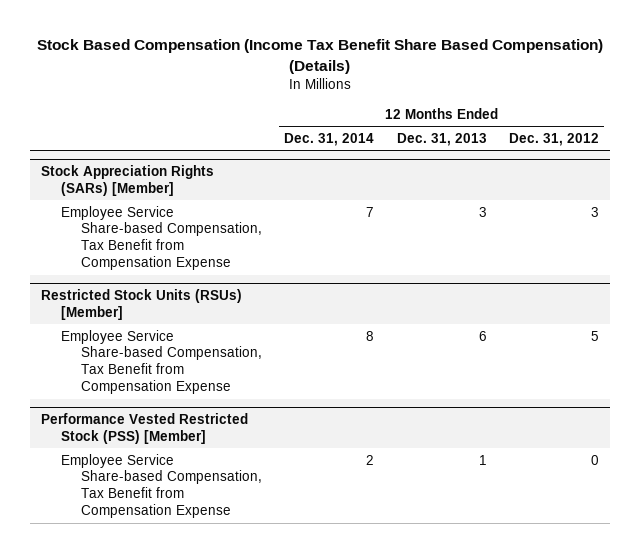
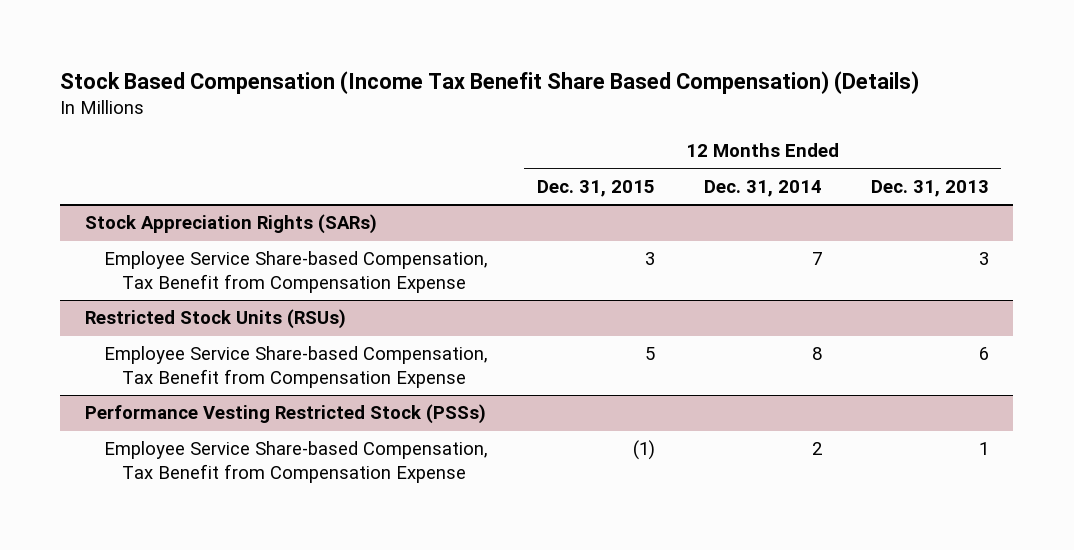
[508,132,599,146] Dec. 31, 2012 -> none
none -> [536,179,655,197] Dec. 31, 2015
[40,165,214,196] Stock Appreciation Rights (SARs) [Member] -> [84,214,377,235] Stock Appreciation Rights (SARs)
[40,289,242,320] Restricted Stock Units (RSUs) [Member] -> [84,309,346,330] Restricted Stock Units (RSUs)
[40,413,248,444] Performance Vested Restricted Stock (PSS) [Member] -> [84,404,486,425] Performance Vesting Restricted Stock (PSSs)

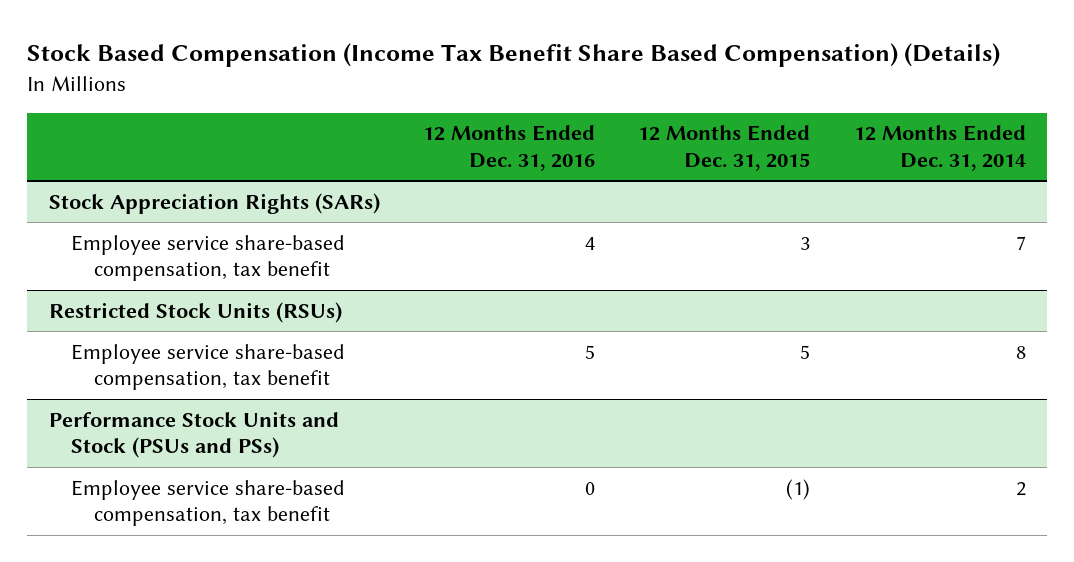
[870,179,989,197] Dec. 31, 2013 -> none
none -> [423,125,596,171] 12 Months Ended Dec. 31, 2016
[103,251,488,293] Employee Service Share-based Compensation, Tax Benefit from Compensation Expense -> [71,234,346,282] Employee service share-based compensation, tax benefit
[103,346,488,388] Employee Service Share-based Compensation, Tax Benefit from Compensation Expense -> [71,343,346,391] Employee service share-based compensation, tax benefit
[84,404,486,425] Performance Vesting Restricted Stock (PSSs) -> [48,410,339,459] Performance Stock Units and Stock (PSUs and PSs)
[103,441,488,483] Employee Service Share-based Compensation, Tax Benefit from Compensation Expense -> [71,479,346,527] Employee service share-based compensation, tax benefit

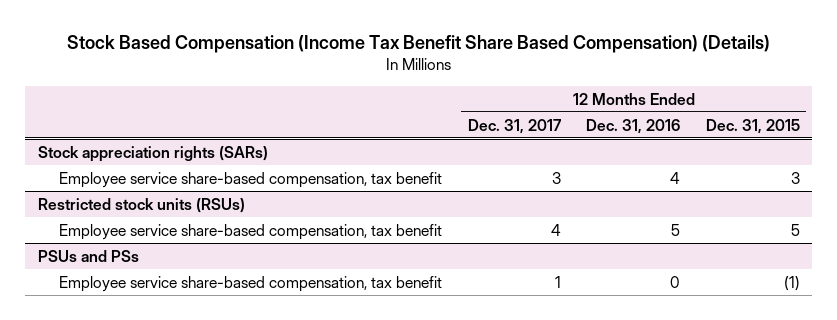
[853,125,1026,171] 12 Months Ended Dec. 31, 2014 -> none
none -> [467,118,561,134] Dec. 31, 2017
[48,192,380,214] Stock Appreciation Rights (SARs) -> [37,145,268,162] Stock appreciation rights (SARs)
[48,301,342,323] Restricted Stock Units (RSUs) -> [37,197,245,213] Restricted stock units (RSUs)
[48,410,339,459] Performance Stock Units and Stock (PSUs and PSs) -> [37,249,139,262] PSUs and PSs

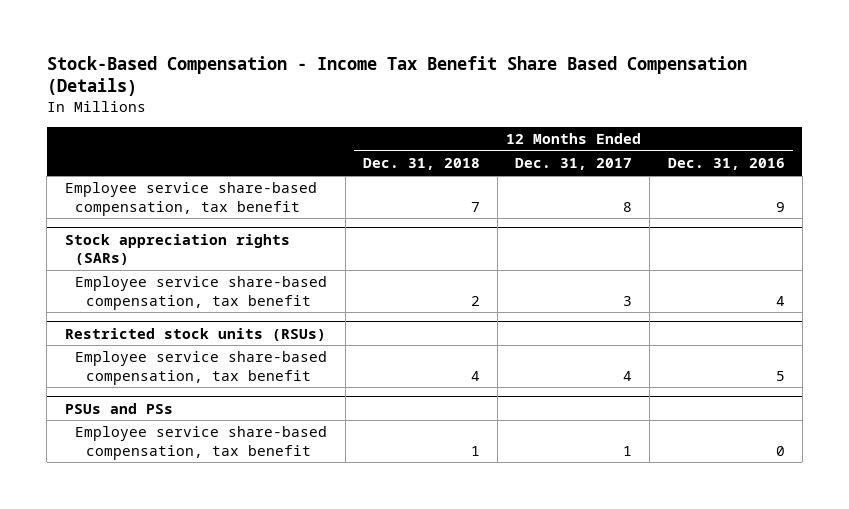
[66,35,770,54] Stock Based Compensation (Income Tax Benefit Share Based Compensation) (Details) -> [46,55,747,97] Stock-Based Compensation - Income Tax Benefit Share Based Compensation (Details)
[705,118,800,134] Dec. 31, 2015 -> none
none -> [362,158,480,171] Dec. 31, 2018
none -> [64,182,317,216] Employee service share-based compensation, tax benefit

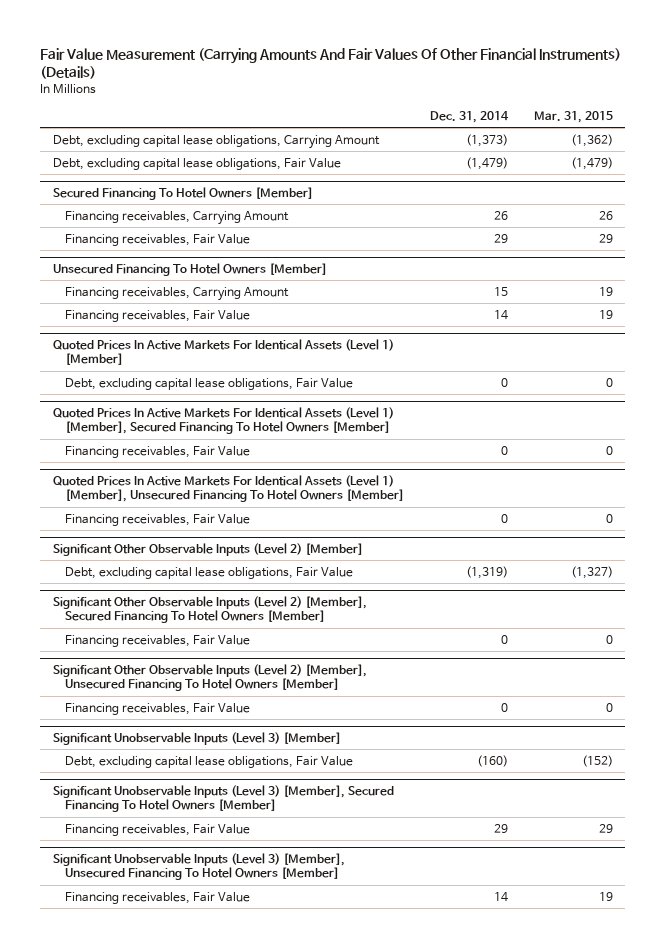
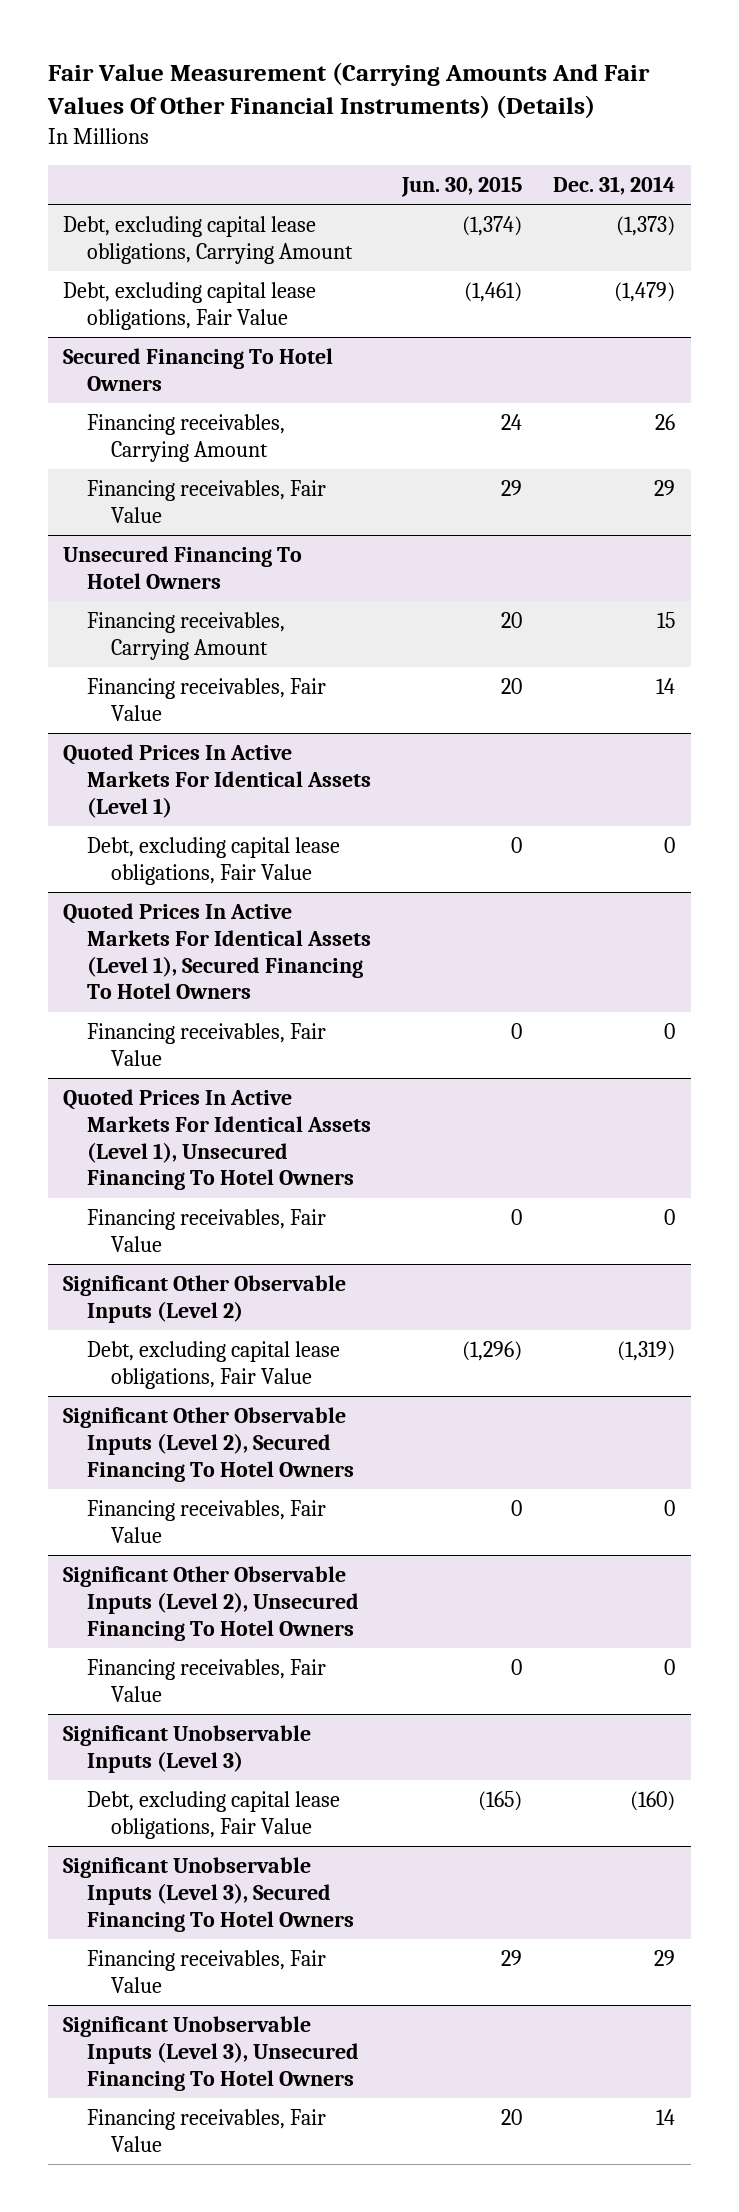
[533,111,613,124] Mar. 31, 2015 -> none
none -> [401,175,523,197] Jun. 30, 2015
[53,186,314,200] Secured Financing To Hotel Owners [Member] -> [63,347,334,391] Secured Financing To Hotel Owners
[53,262,328,276] Unsecured Financing To Hotel Owners [Member] -> [63,545,303,589] Unsecured Financing To Hotel Owners
[53,338,395,366] Quoted Prices In Active Markets For Identical Assets (Level 1) [Member] -> [63,743,372,818] Quoted Prices In Active Markets For Identical Assets (Level 1)
[53,406,395,435] Quoted Prices In Active Markets For Identical Assets (Level 1) [Member], Secured Financing To Hotel Owners [Member] -> [63,902,372,1000] Quoted Prices In Active Markets For Identical Assets (Level 1), Secured Financing To Hotel Owners
[53,474,405,503] Quoted Prices In Active Markets For Identical Assets (Level 1) [Member], Unsecured Financing To Hotel Owners [Member] -> [63,1088,372,1191] Quoted Prices In Active Markets For Identical Assets (Level 1), Unsecured Financing To Hotel Owners
[53,542,364,556] Significant Other Observable Inputs (Level 2) [Member] -> [63,1274,347,1323] Significant Other Observable Inputs (Level 2)
[53,595,368,624] Significant Other Observable Inputs (Level 2) [Member], Secured Financing To Hotel Owners [Member] -> [63,1406,355,1482] Significant Other Observable Inputs (Level 2), Secured Financing To Hotel Owners
[53,663,368,692] Significant Other Observable Inputs (Level 2) [Member], Unsecured Financing To Hotel Owners [Member] -> [63,1565,360,1641] Significant Other Observable Inputs (Level 2), Unsecured Financing To Hotel Owners
[53,731,342,745] Significant Unobservable Inputs (Level 3) [Member] -> [63,1724,312,1773] Significant Unobservable Inputs (Level 3)
[53,784,395,813] Significant Unobservable Inputs (Level 3) [Member], Secured Financing To Hotel Owners [Member] -> [63,1856,355,1932] Significant Unobservable Inputs (Level 3), Secured Financing To Hotel Owners
[53,852,346,881] Significant Unobservable Inputs (Level 3) [Member], Unsecured Financing To Hotel Owners [Member] -> [63,2015,360,2091] Significant Unobservable Inputs (Level 3), Unsecured Financing To Hotel Owners

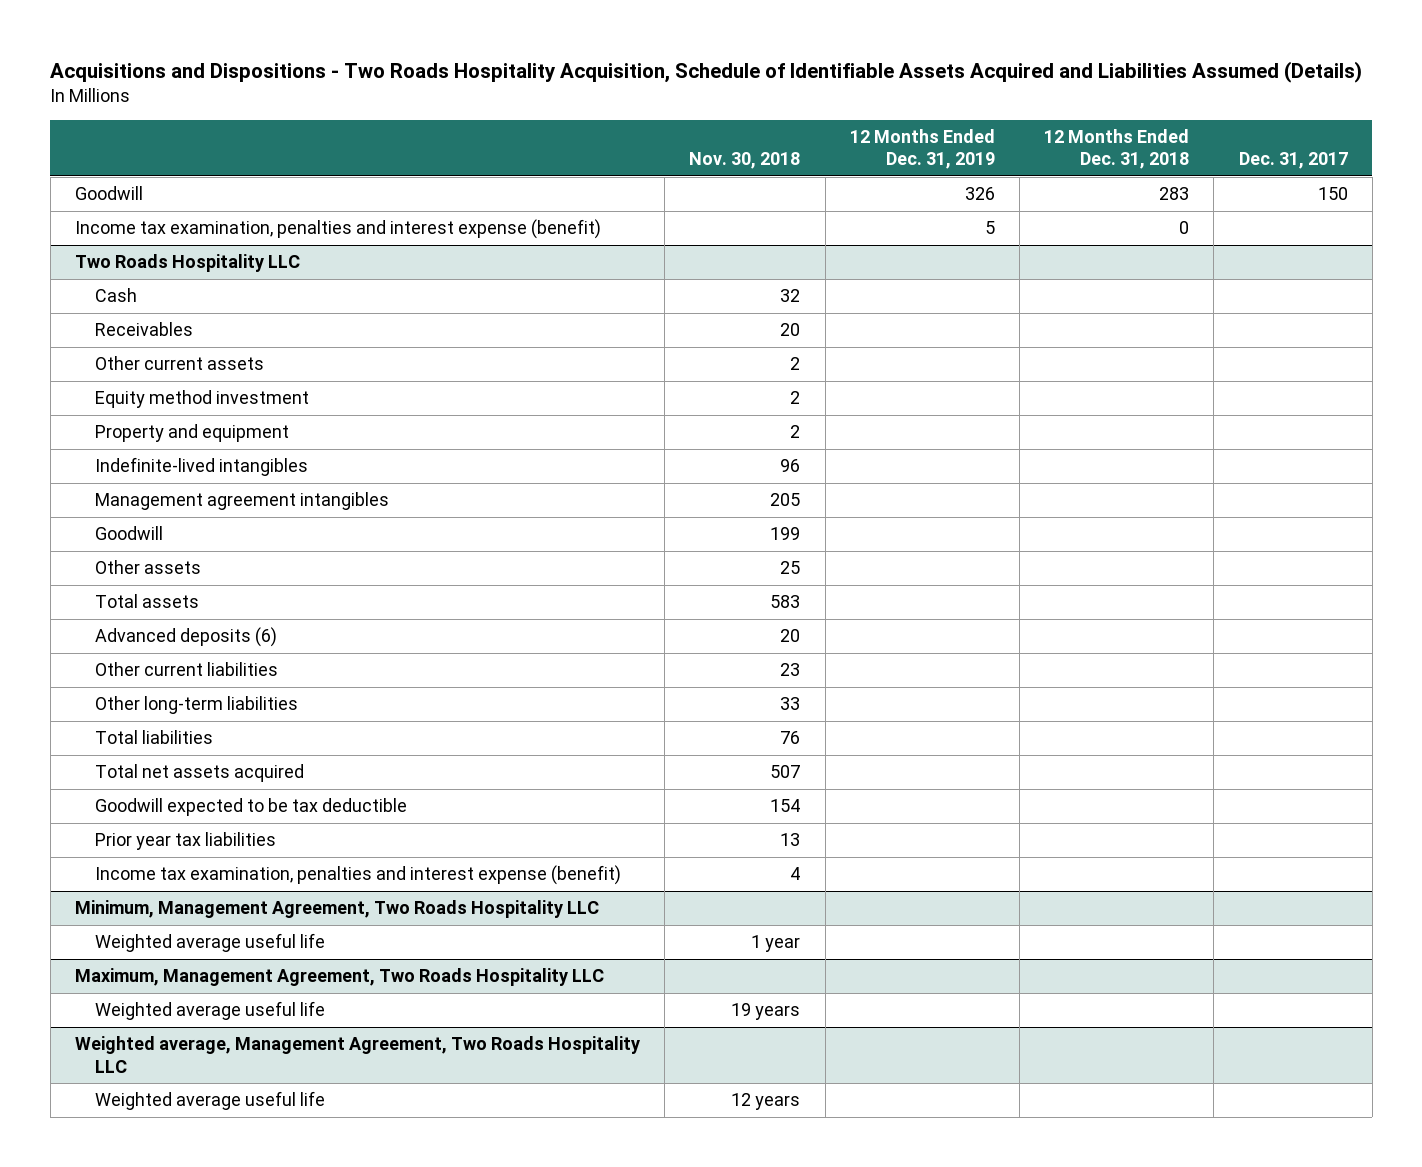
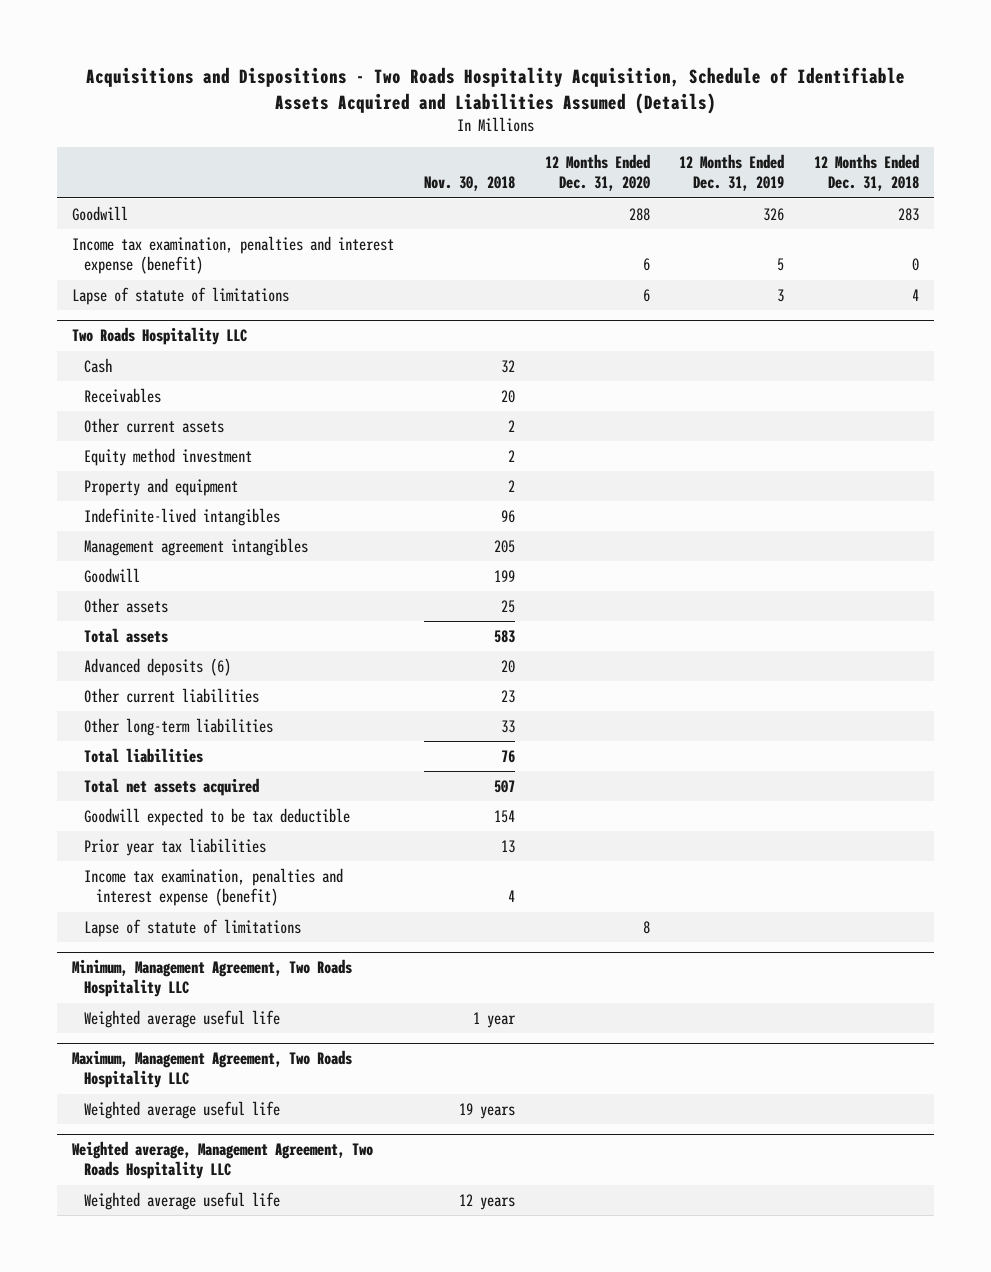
[1238,152,1348,170] Dec. 31, 2017 -> none
none -> [544,154,650,192] 12 Months Ended Dec. 31, 2020
none -> [72,286,290,305] Lapse of statute of limitations
none -> [84,918,302,937] Lapse of statute of limitations

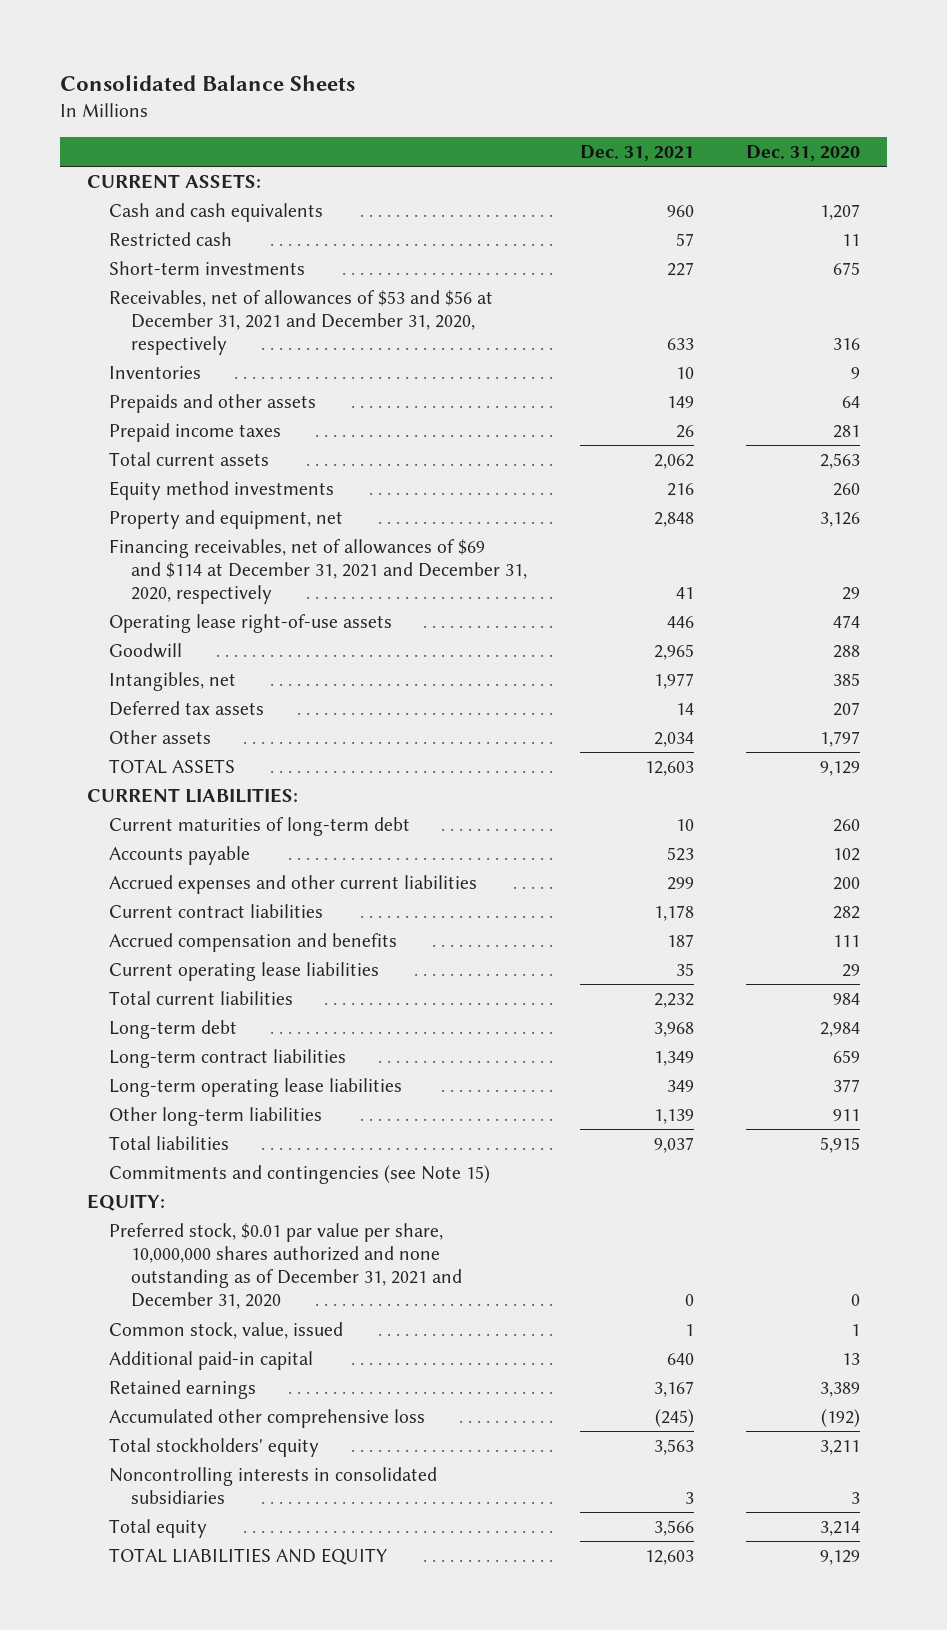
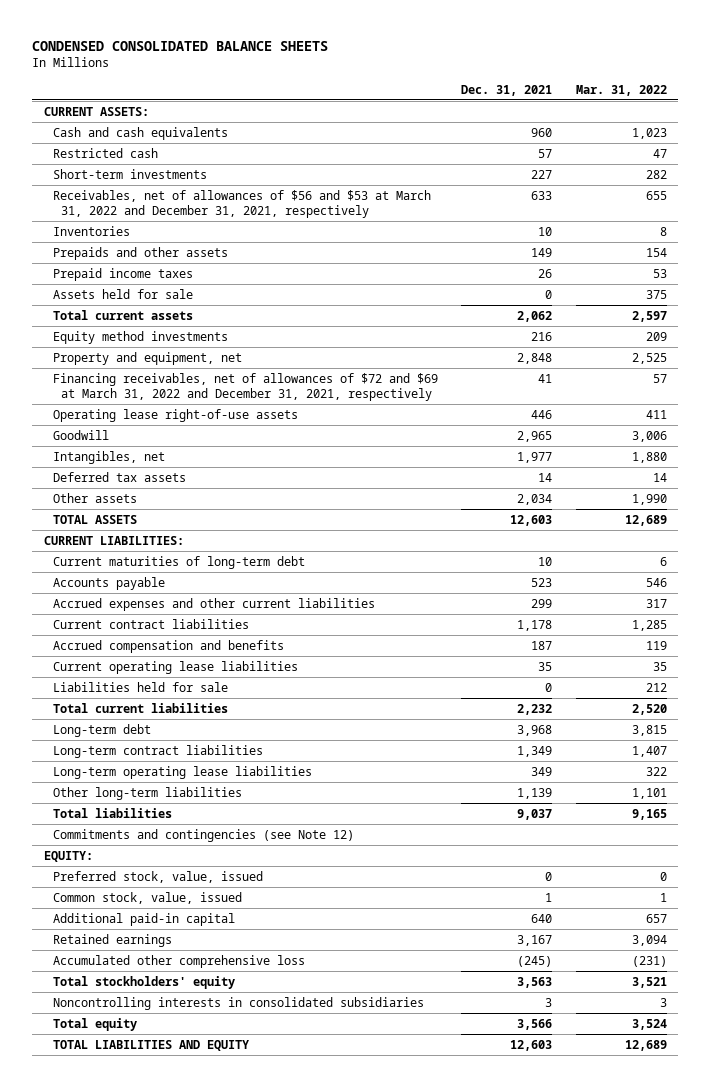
[60,74,356,91] Consolidated Balance Sheets -> [32,40,329,51] CONDENSED CONSOLIDATED BALANCE SHEETS
[746,144,861,161] Dec. 31, 2020 -> none
none -> [575,84,667,96] Mar. 31, 2022
[108,290,493,356] Receivables, net of allowances of $53 and $56 at December 31, 2021 and December 31, 2020, respectively -> [52,189,431,218] Receivables, net of allowances of $56 and $53 at March 31, 2022 and December 31, 2021, respectively
none -> [52,288,193,299] Assets held for sale
[108,539,527,605] Financing receivables, net of allowances of $69 and $114 at December 31, 2021 and December 31, 2020, respectively -> [52,372,438,401] Financing receivables, net of allowances of $72 and $69 at March 31, 2022 and December 31, 2021, respectively
none -> [52,681,228,692] Liabilities held for sale
[108,1165,490,1185] Commitments and contingencies (see Note 15) -> [52,828,354,842] Commitments and contingencies (see Note 12)
[108,1223,462,1310] Preferred stock, $0.01 par value per share, 10,000,000 shares authorized and none outstanding as of December 31, 2021 and December 31, 2020 -> [52,870,263,883] Preferred stock, value, issued

